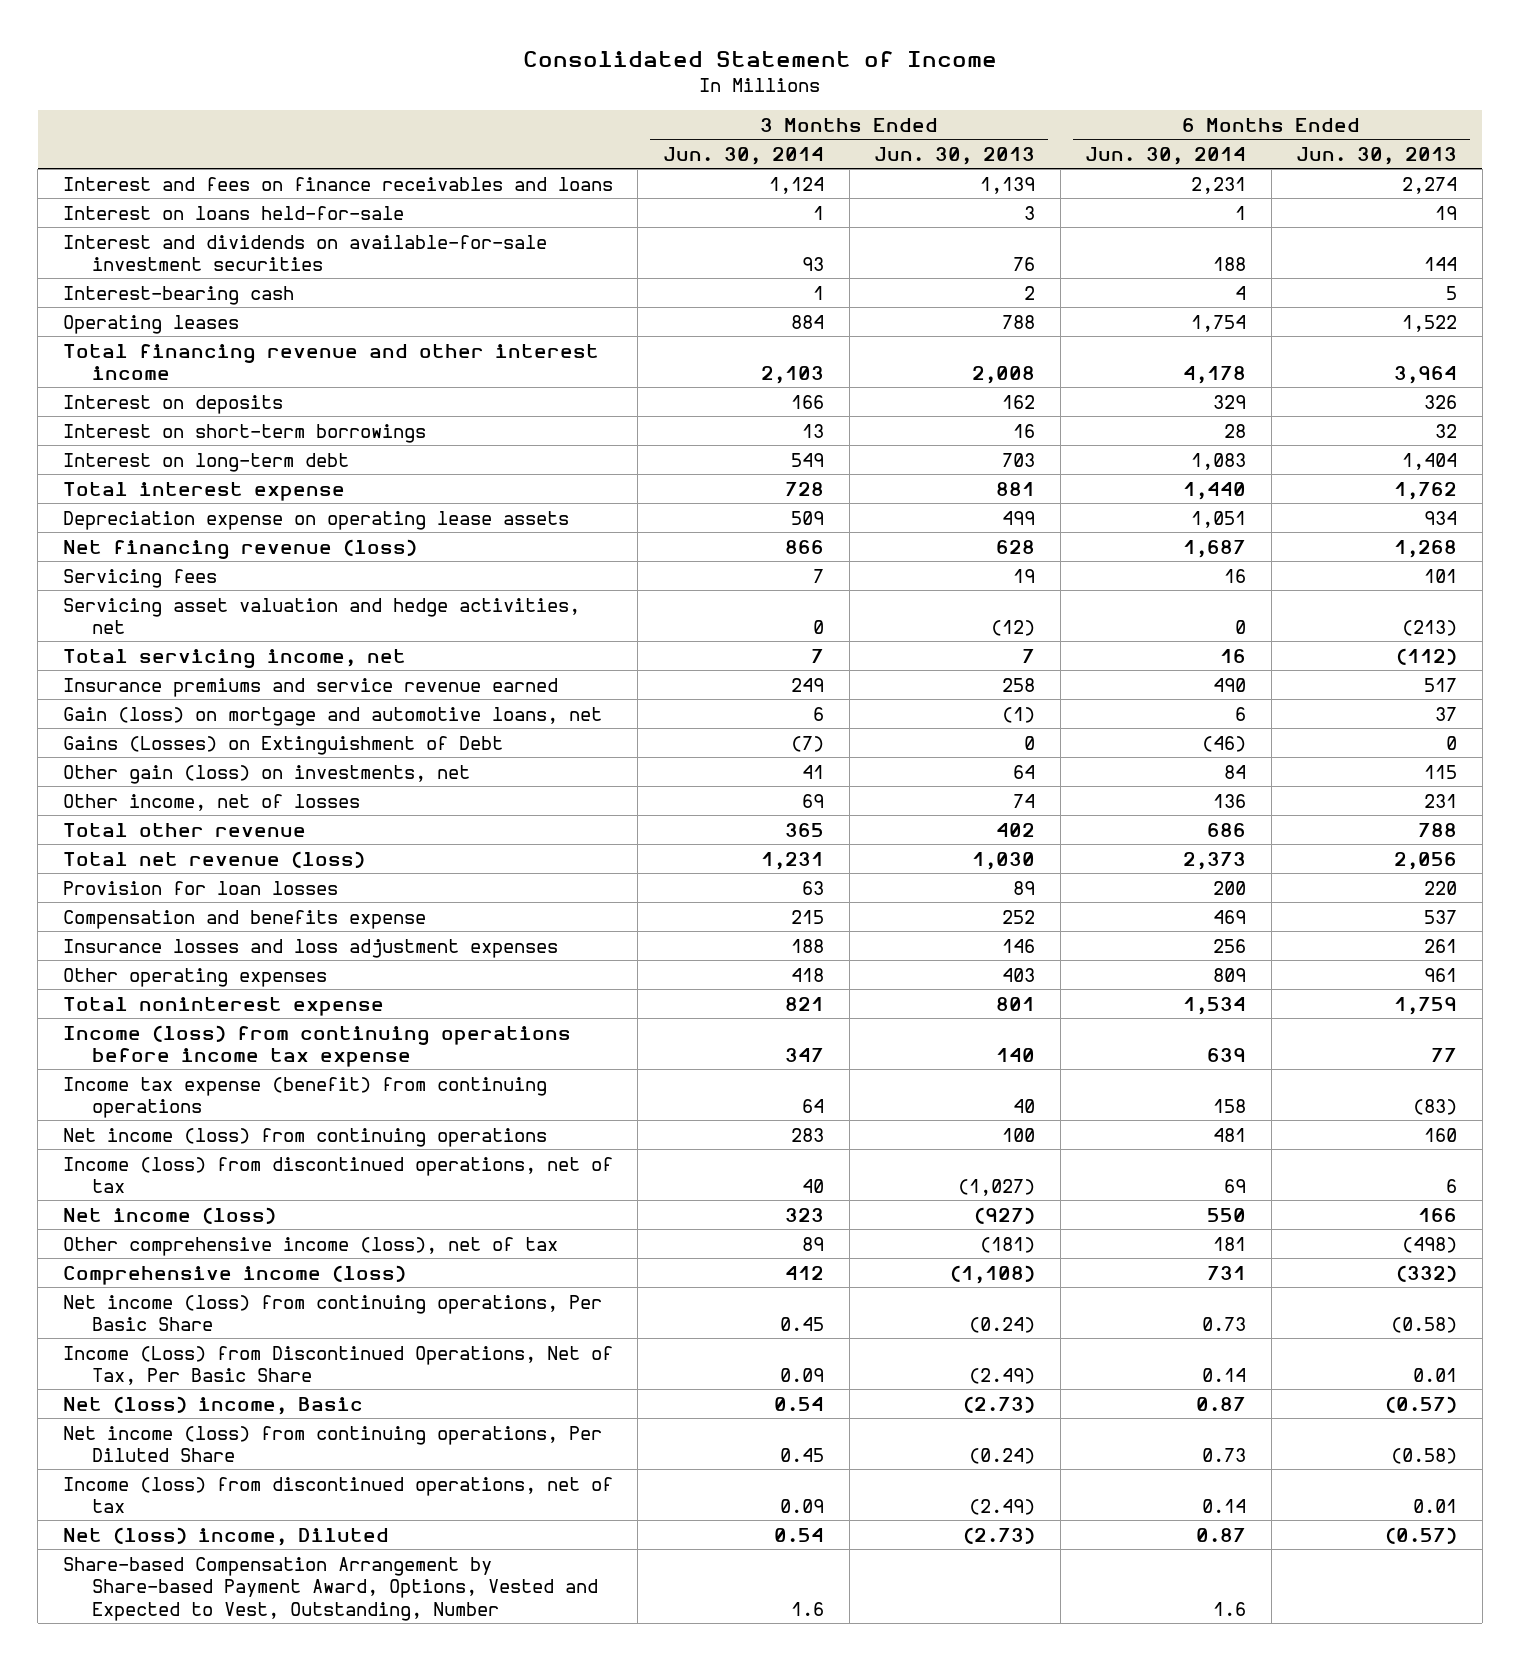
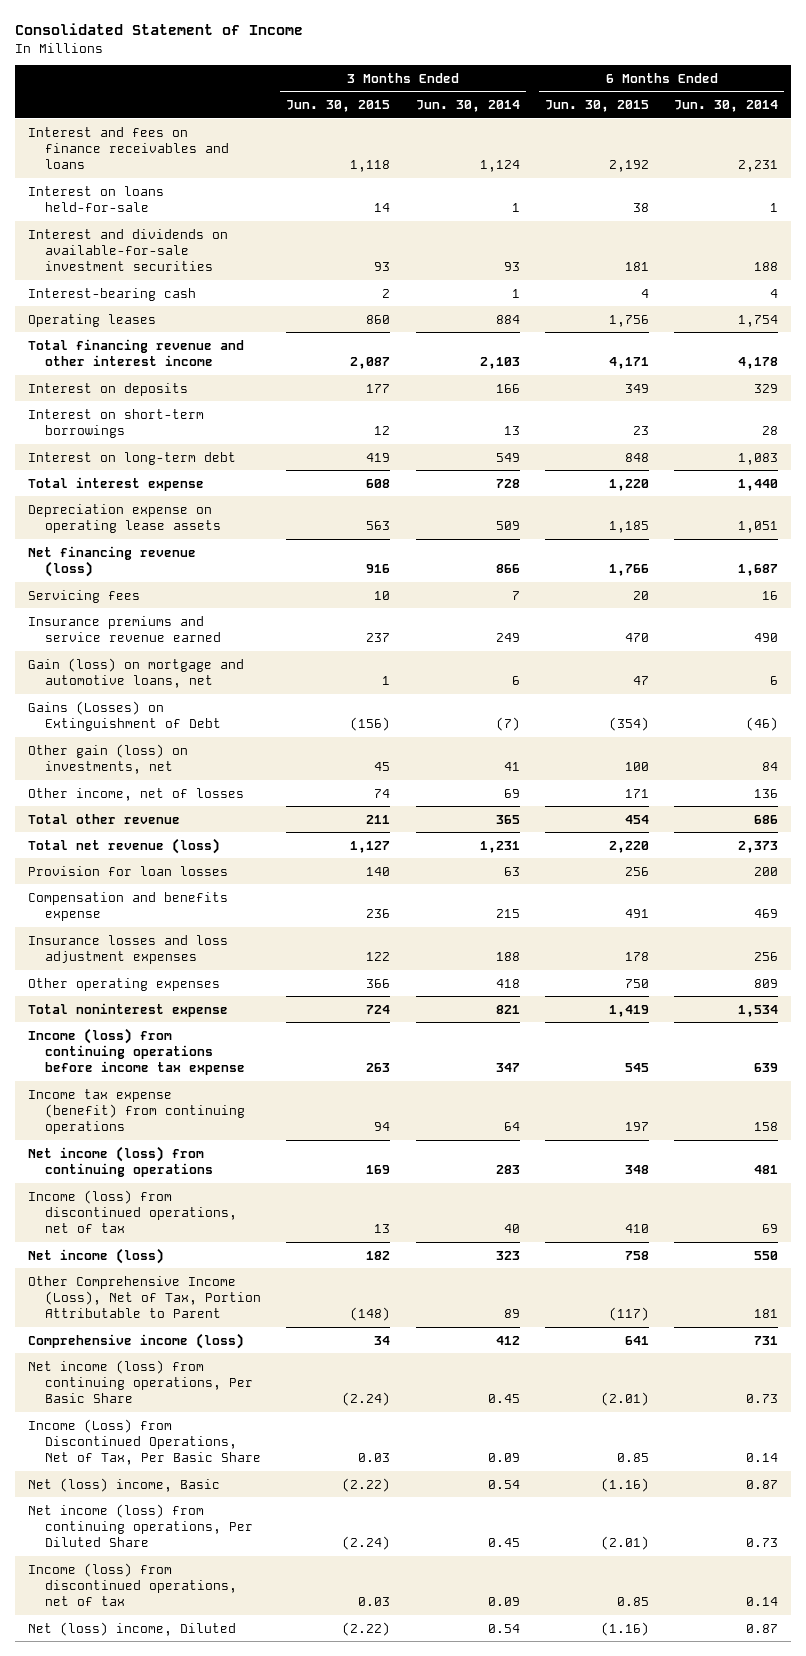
[874,146,1036,165] Jun. 30, 2013 -> none
[1296,146,1458,165] Jun. 30, 2013 -> none
none -> [286,100,391,113] Jun. 30, 2015
none -> [544,100,649,113] Jun. 30, 2015
[62,597,580,635] Servicing asset valuation and hedge activities, net -> none
[62,648,406,668] Total servicing income, net -> none
[62,1236,558,1256] Other comprehensive income (loss), net of tax -> [28,1275,262,1319] Other Comprehensive Income (Loss), Net of Tax, Portion Attributable to Parent
[62,1556,599,1621] Share-based Compensation Arrangement by Share-based Payment Award, Options, Vested and Expected to Vest, Outstanding, Number -> none

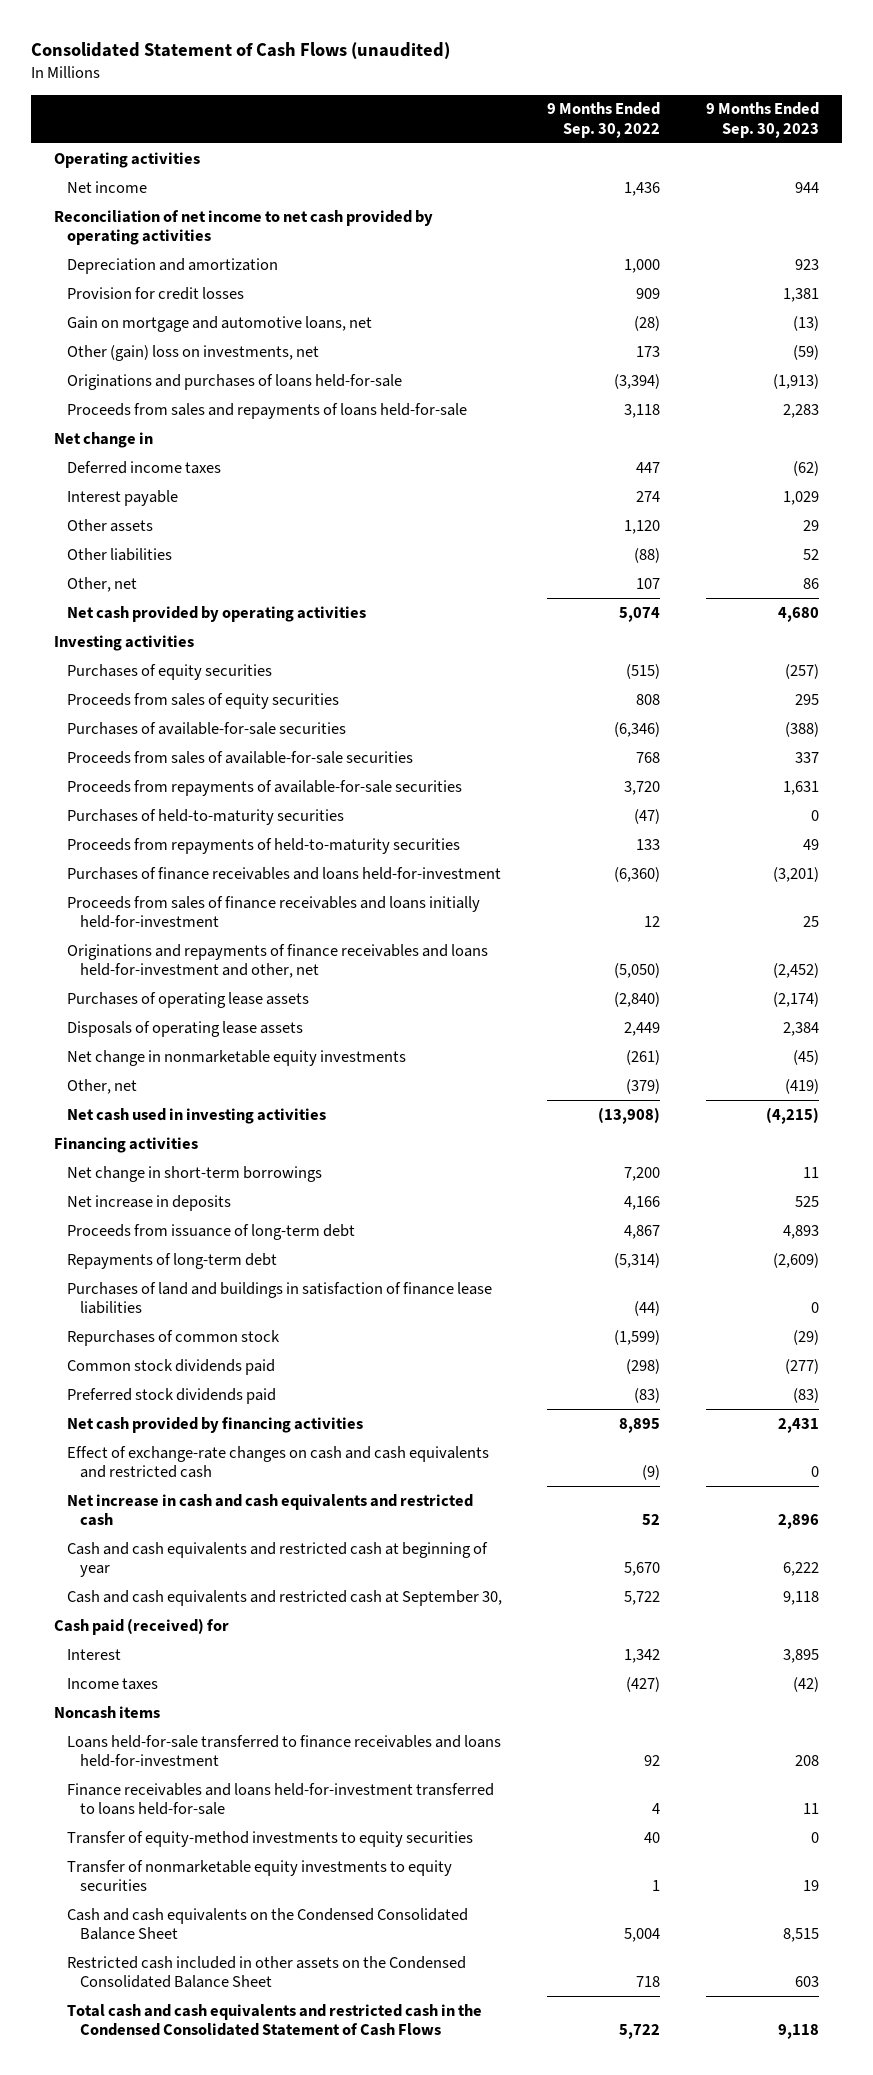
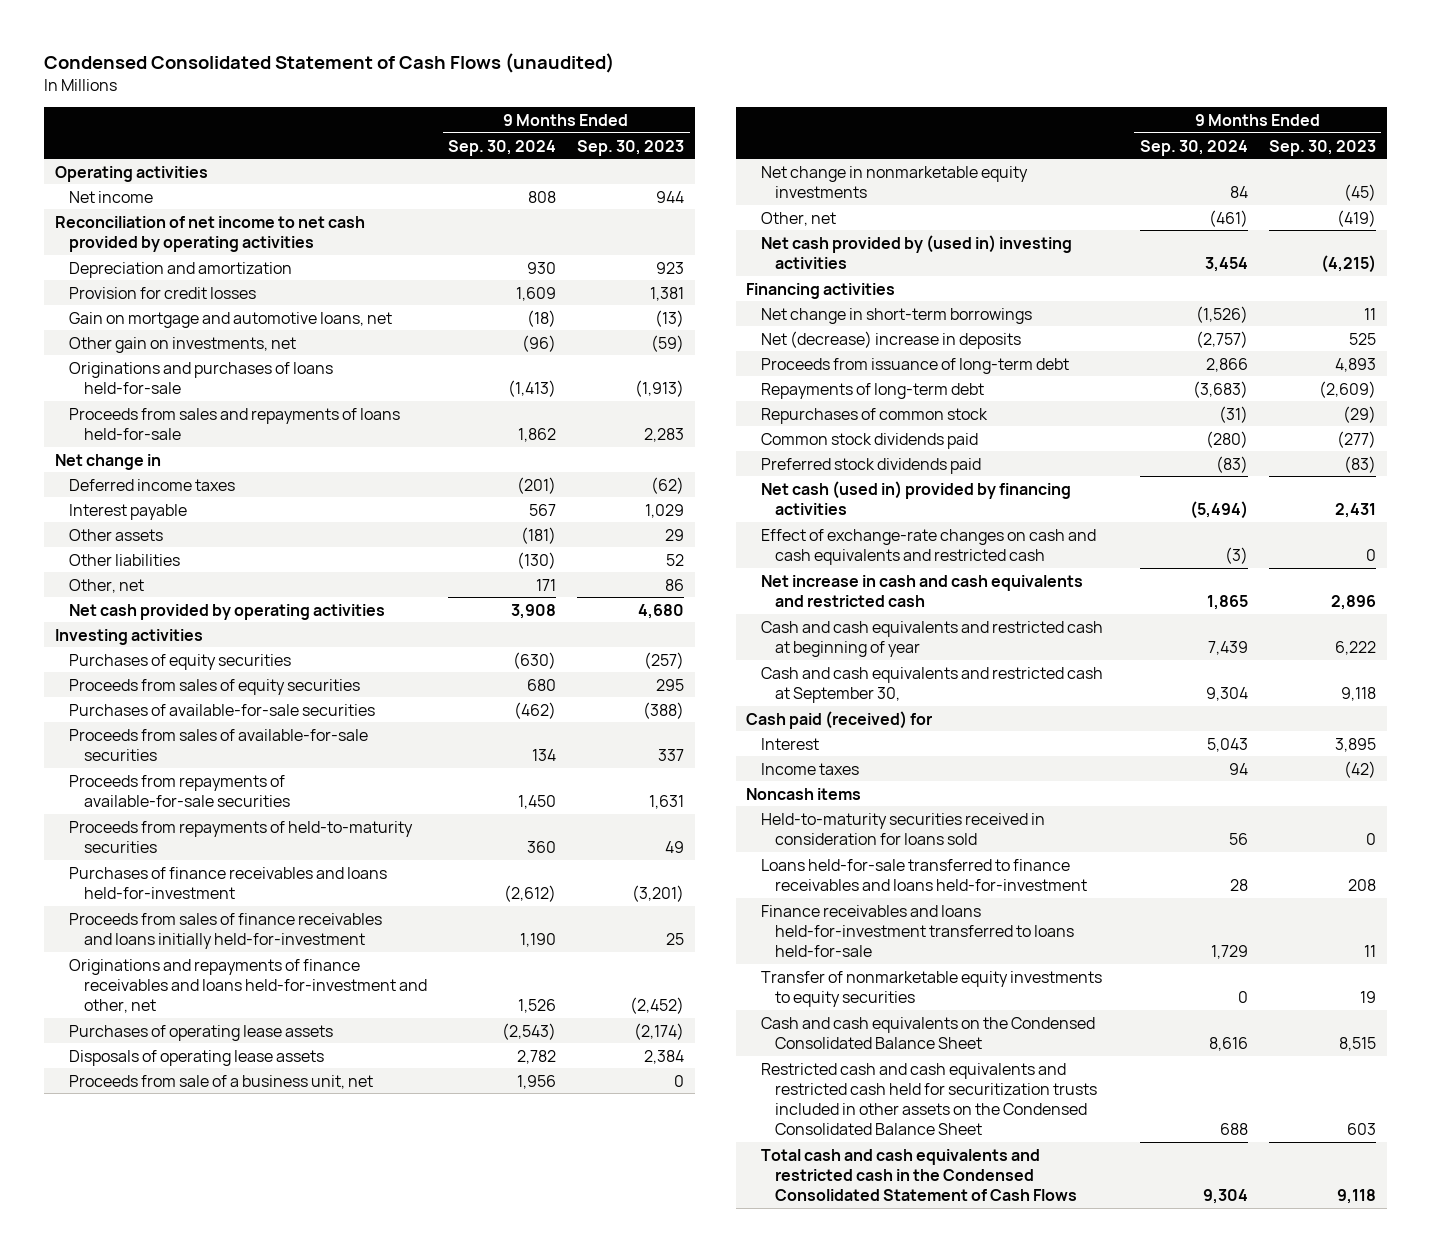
[31,42,451,60] Consolidated Statement of Cash Flows (unaudited) -> [44,53,615,74] Condensed Consolidated Statement of Cash Flows (unaudited)
[547,102,661,138] 9 Months Ended Sep. 30, 2022 -> none
none -> [447,139,556,156] Sep. 30, 2024
[67,344,320,361] Other (gain) loss on investments, net -> [69,336,297,353] Other gain on investments, net
[67,808,345,825] Purchases of held-to-maturity securities -> none
none -> [69,1074,374,1089] Proceeds from sale of a business unit, net
[67,1107,327,1124] Net cash used in investing activities -> [760,234,1072,269] Net cash provided by (used in) investing activities
[67,1194,232,1211] Net increase in deposits -> [760,330,1021,349] Net (decrease) increase in deposits
[67,1281,493,1315] Purchases of land and buildings in satisfaction of finance lease liabilities -> none
[67,1416,364,1433] Net cash provided by financing activities -> [760,480,1071,515] Net cash (used in) provided by financing activities
none -> [760,812,1045,845] Held-to-maturity securities received in consideration for loans sold
[67,1830,474,1847] Transfer of equity-method investments to equity securities -> none
[67,1955,467,1989] Restricted cash included in other assets on the Condensed Consolidated Balance Sheet -> [760,1062,1098,1136] Restricted cash and cash equivalents and restricted cash held for securitization trusts included in other assets on the Condensed Consolidated Balance Sheet

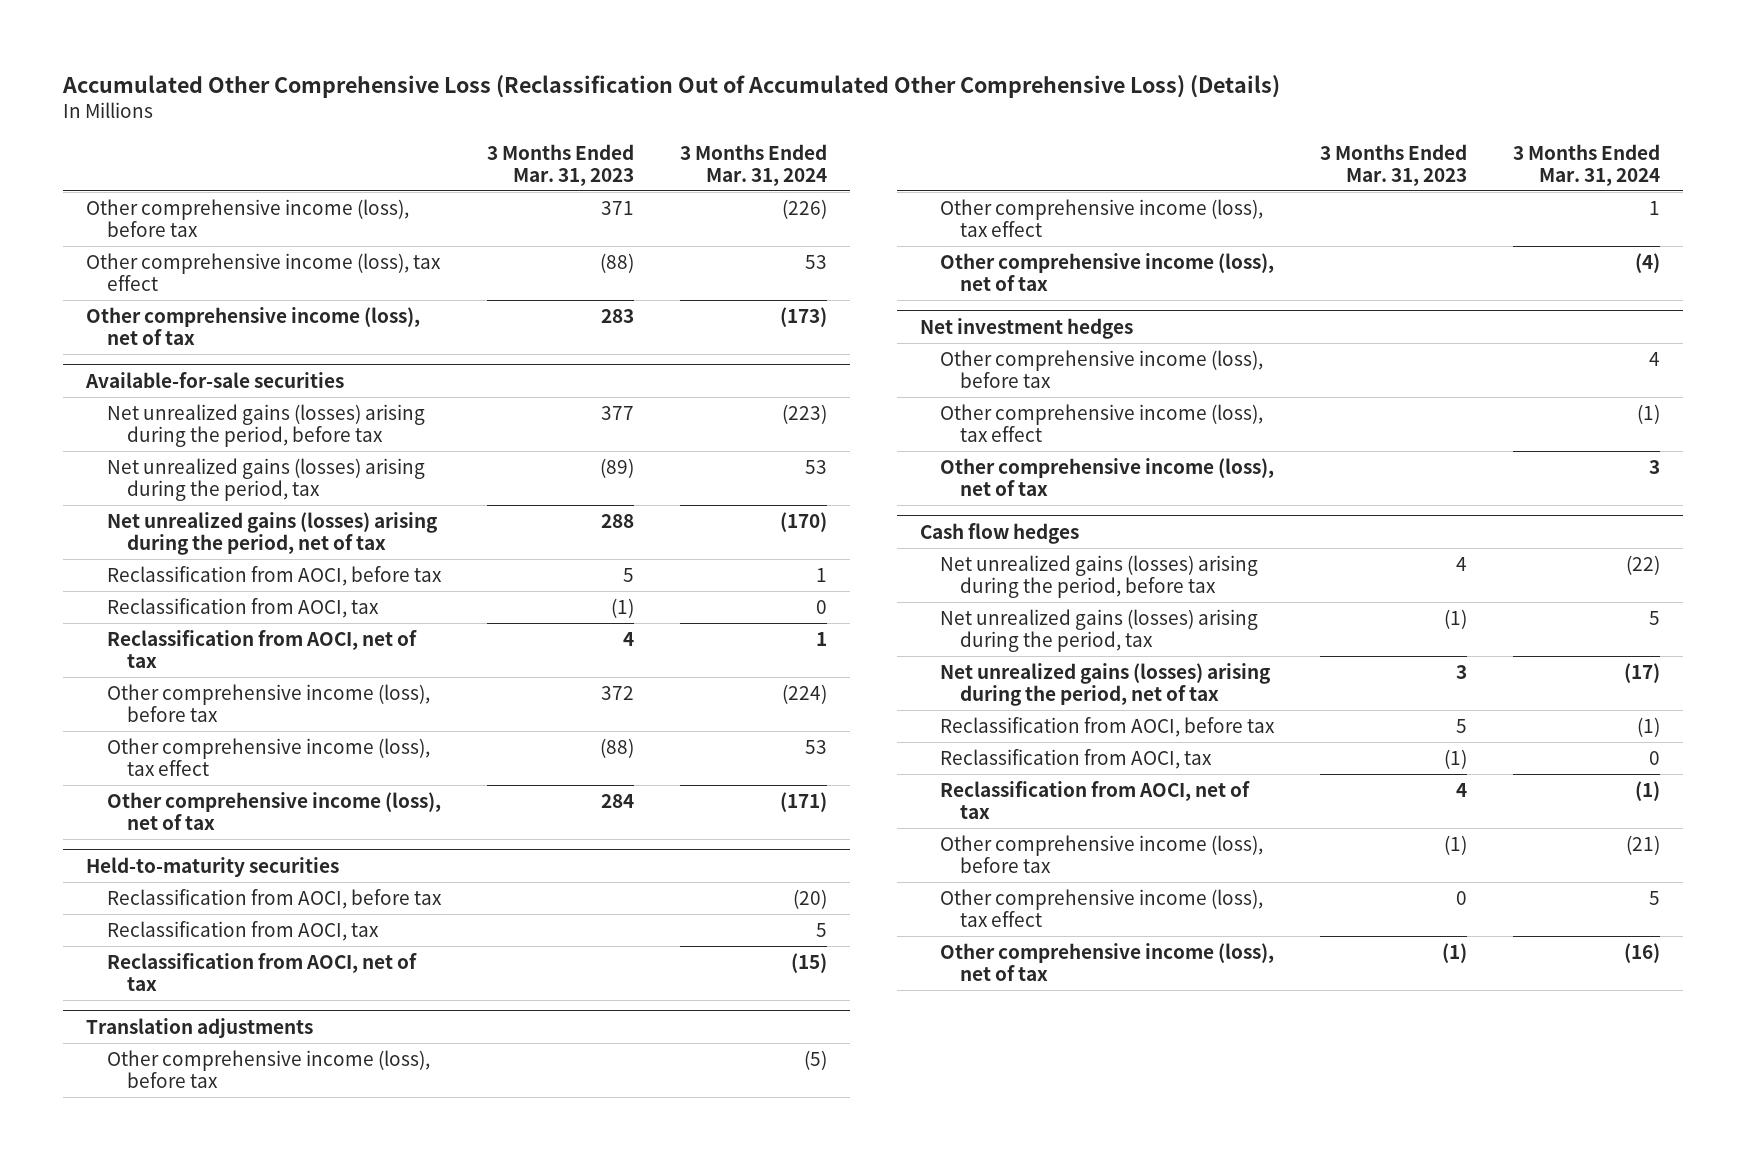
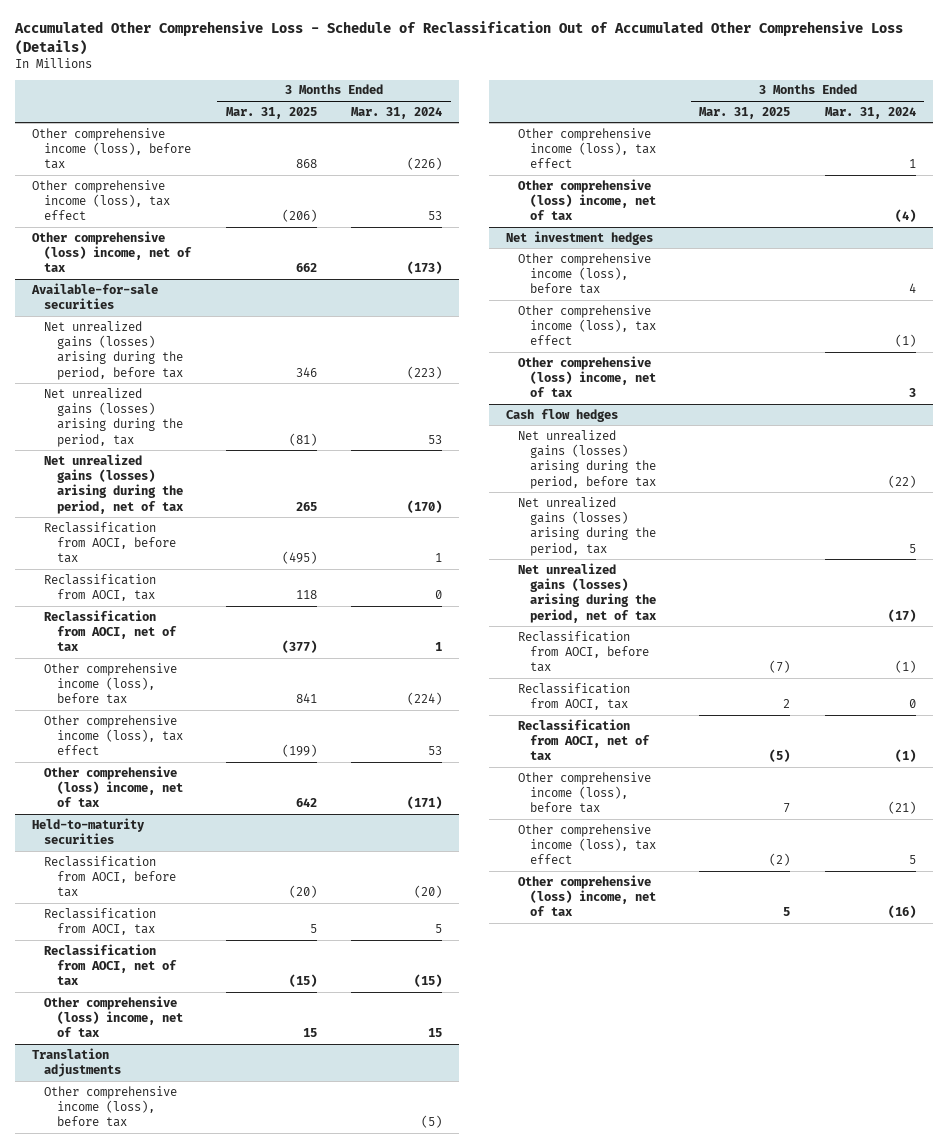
[62,74,1281,98] Accumulated Other Comprehensive Loss (Reclassification Out of Accumulated Other Comprehensive Loss) (Details) -> [13,21,903,55] Accumulated Other Comprehensive Loss - Schedule of Reclassification Out of Accumulated Other Comprehensive Loss (Details)
[486,143,634,186] 3 Months Ended Mar. 31, 2023 -> none
none -> [225,106,317,119] Mar. 31, 2025
[86,306,421,345] Other comprehensive income (loss), net of tax -> [32,230,193,273] Other comprehensive (loss) income, net of tax
[106,791,441,830] Other comprehensive income (loss), net of tax -> [44,765,183,808] Other comprehensive (loss) income, net of tax
none -> [44,995,183,1038] Other comprehensive (loss) income, net of tax
[939,252,1274,291] Other comprehensive income (loss), net of tax -> [518,178,657,221] Other comprehensive (loss) income, net of tax
[939,457,1274,496] Other comprehensive income (loss), net of tax -> [518,355,657,398] Other comprehensive (loss) income, net of tax
[939,942,1274,981] Other comprehensive income (loss), net of tax -> [518,874,657,917] Other comprehensive (loss) income, net of tax

